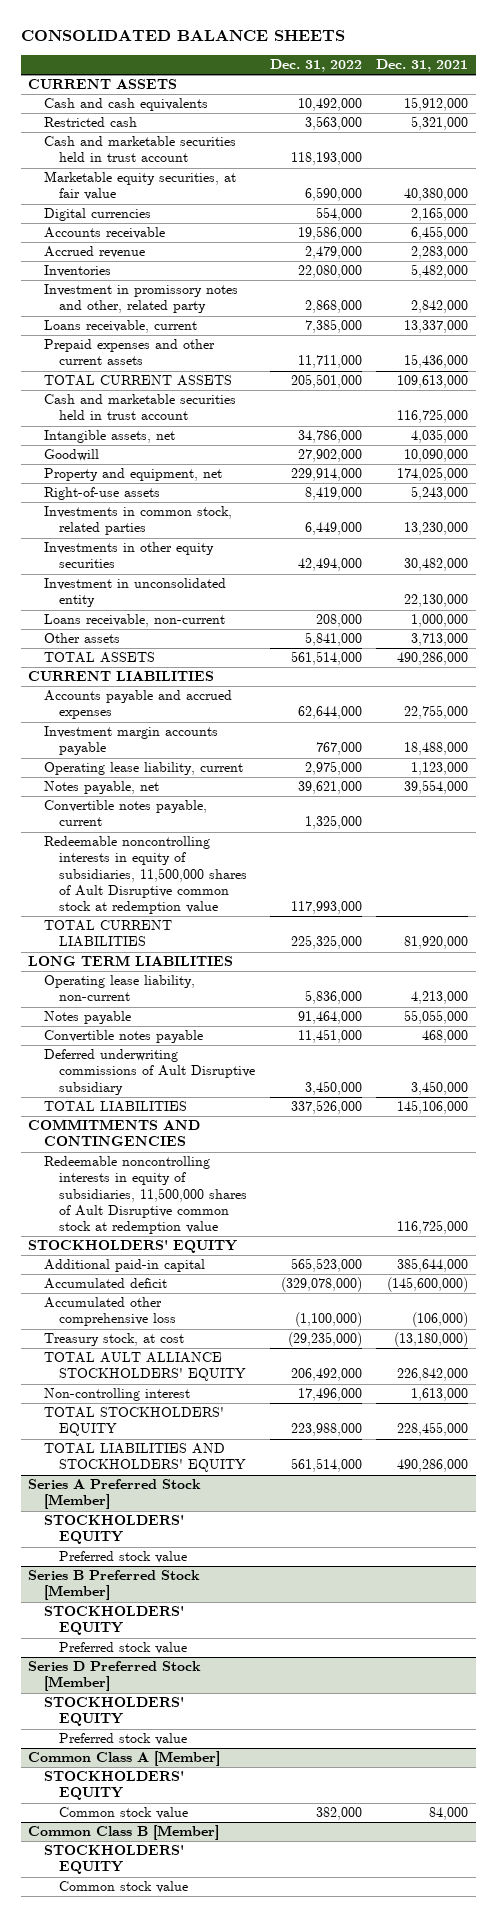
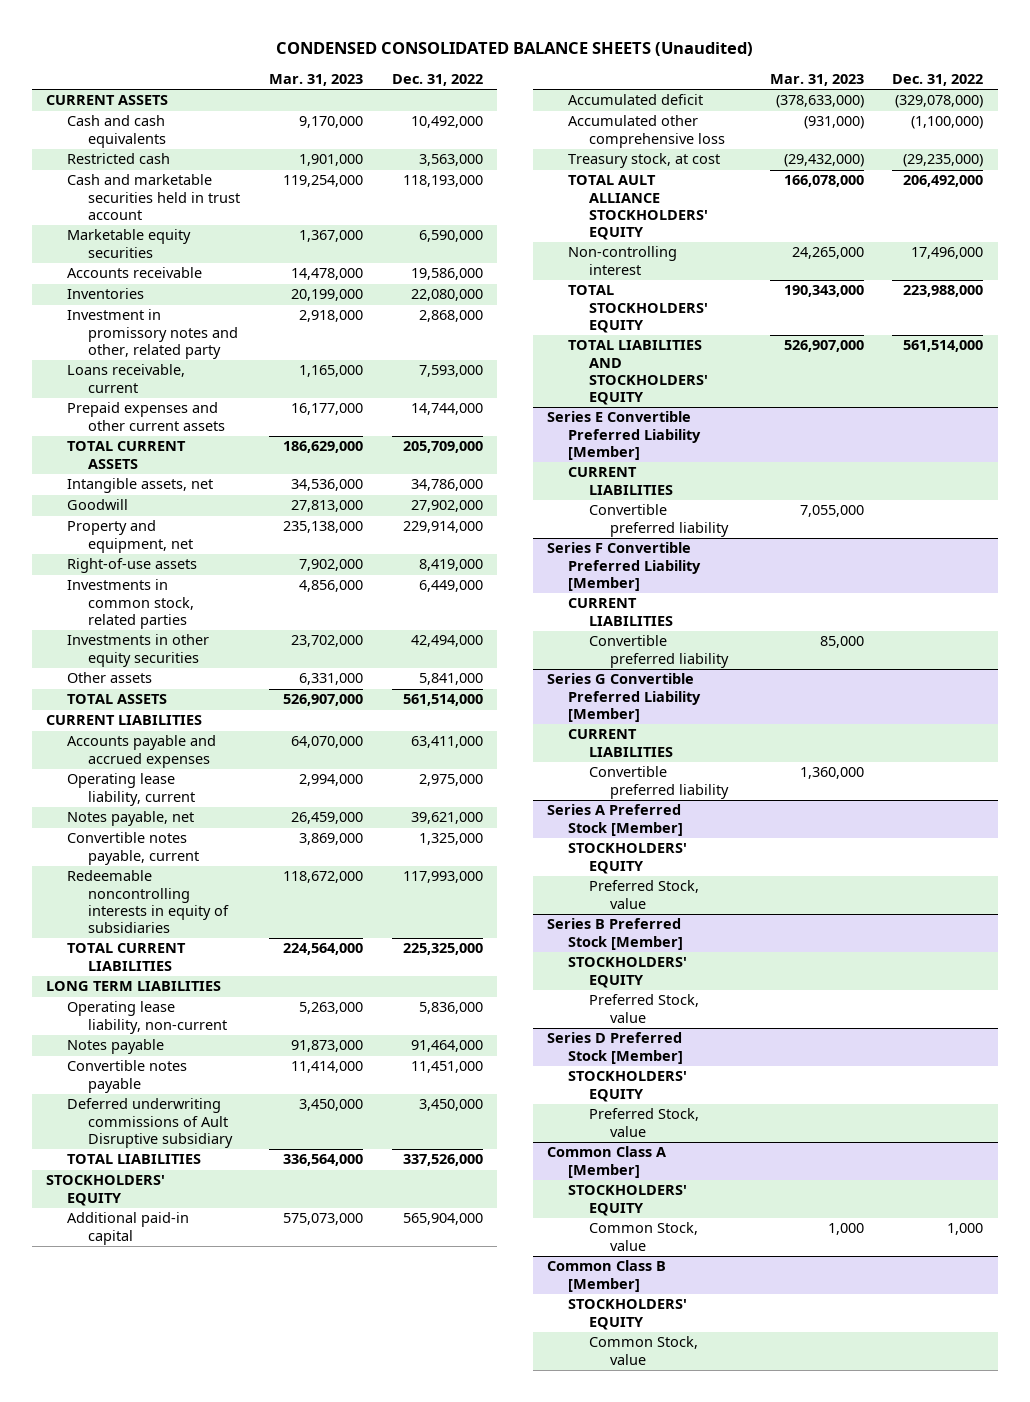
[20,30,345,42] CONSOLIDATED BALANCE SHEETS -> [275,42,753,57] CONDENSED CONSOLIDATED BALANCE SHEETS (Unaudited)
[376,59,469,73] Dec. 31, 2021 -> none
none -> [268,73,363,86] Mar. 31, 2023
[43,208,151,222] Digital currencies -> none
[43,171,236,201] Marketable equity securities, at fair value -> [67,229,192,258] Marketable equity securities
[43,246,145,259] Accrued revenue -> none
[43,394,236,421] Cash and marketable securities held in trust account -> none
[304,319,362,334] 7,385,000 -> [418,365,483,378] 7,593,000
[297,355,362,369] 11,711,000 -> [410,403,483,416] 14,744,000
[290,374,362,389] 205,501,000 -> [402,441,483,454] 205,709,000
[43,578,226,608] Investment in unconsolidated entity -> none
[43,614,225,628] Loans receivable, non-current -> none
[43,726,218,756] Investment margin accounts payable -> none
[297,706,362,720] 62,644,000 -> [410,736,483,749] 63,411,000
[43,836,248,914] Redeemable noncontrolling interests in equity of subsidiaries, 11,500,000 shares of Ault Disruptive common stock at redemption value -> [67,870,230,933] Redeemable noncontrolling interests in equity of subsidiaries
[28,1119,201,1147] COMMITMENTS AND CONTINGENCIES -> none
[43,1156,248,1234] Redeemable noncontrolling interests in equity of subsidiaries, 11,500,000 shares of Ault Disruptive common stock at redemption value -> none
[290,1258,362,1273] 565,523,000 -> [402,1213,483,1226] 565,904,000
none -> [546,411,702,460] Series E Convertible Preferred Liability [Member]
none -> [568,467,674,495] CURRENT LIABILITIES
none -> [589,504,730,537] Convertible preferred liability
none -> [546,542,702,591] Series F Convertible Preferred Liability [Member]
none -> [568,598,674,626] CURRENT LIABILITIES
none -> [589,635,730,668] Convertible preferred liability
none -> [546,673,702,722] Series G Convertible Preferred Liability [Member]
none -> [568,729,674,757] CURRENT LIABILITIES
none -> [589,766,730,799] Convertible preferred liability
[59,1551,188,1564] Preferred stock value -> [589,880,700,909] Preferred Stock, value
[59,1642,188,1655] Preferred stock value -> [589,994,700,1023] Preferred Stock, value
[59,1733,188,1746] Preferred stock value -> [589,1108,700,1137] Preferred Stock, value
[59,1807,189,1820] Common stock value -> [589,1222,699,1251] Common Stock, value
[315,1807,362,1821] 382,000 -> [947,1223,984,1236] 1,000
[59,1881,189,1894] Common stock value -> [589,1336,699,1365] Common Stock, value

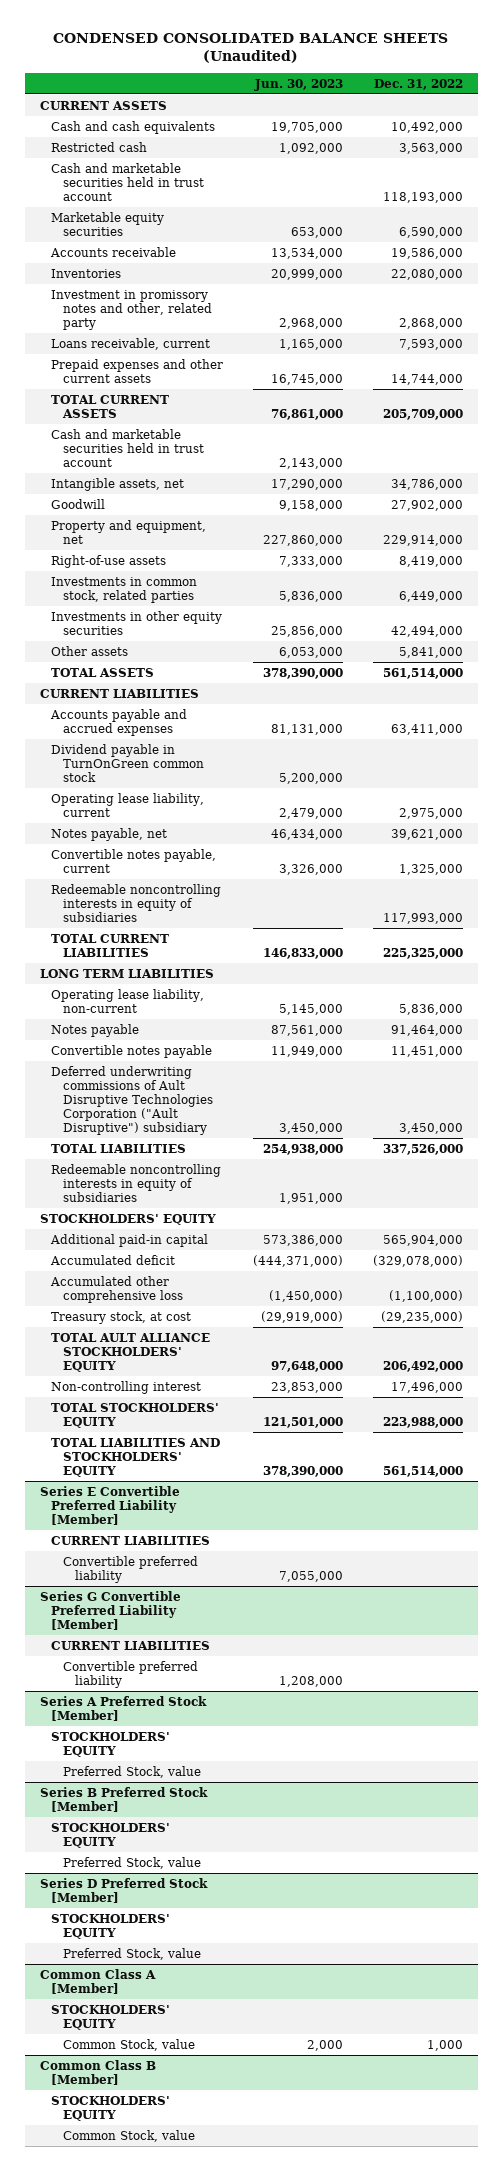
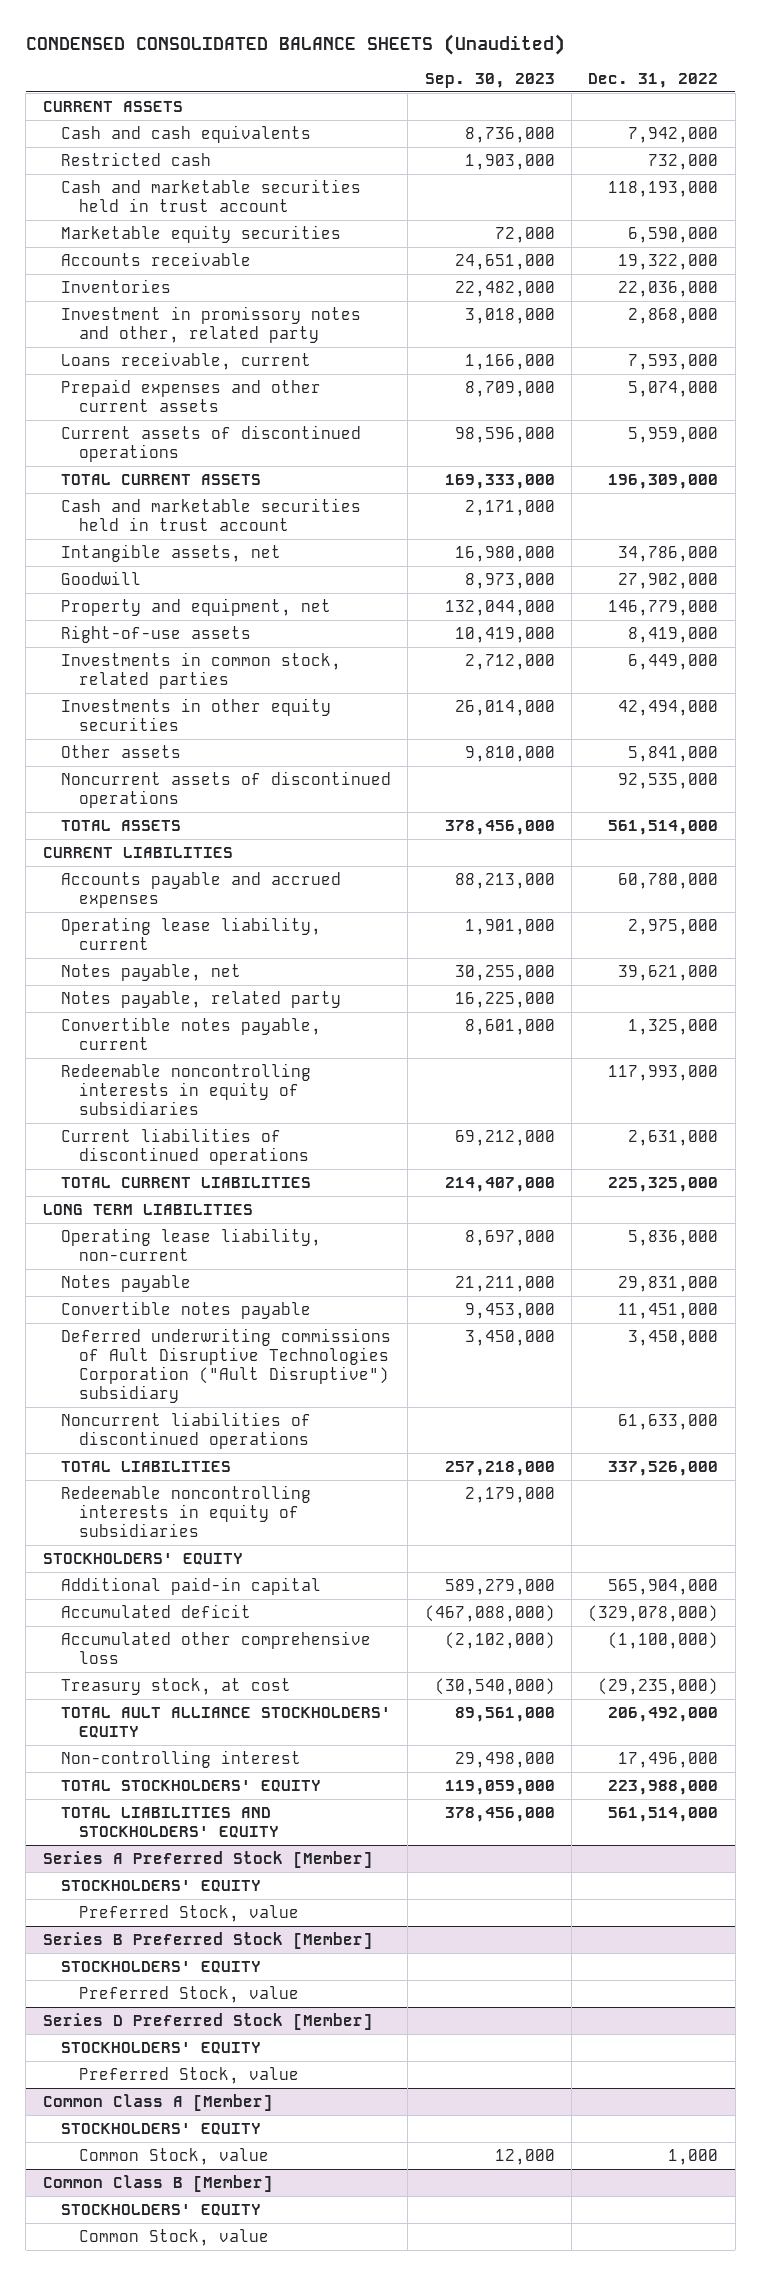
[254,78,344,91] Jun. 30, 2023 -> none
none -> [424,72,555,88] Sep. 30, 2023
[391,121,464,133] 10,492,000 -> [628,126,719,143] 7,942,000
[399,142,464,154] 3,563,000 -> [648,153,719,170] 732,000
[391,247,464,259] 19,586,000 -> [618,253,719,270] 19,322,000
[391,268,464,280] 22,080,000 -> [618,280,719,297] 22,036,000
[391,373,464,385] 14,744,000 -> [628,380,719,397] 5,074,000
none -> [60,424,361,462] Current assets of discontinued operations
[383,408,464,420] 205,709,000 -> [608,473,719,489] 196,309,000
[383,534,464,546] 229,914,000 -> [608,599,719,616] 146,779,000
none -> [60,770,391,808] Noncurrent assets of discontinued operations
[51,743,204,782] Dividend payable in TurnOnGreen common stock -> none
[391,723,464,735] 63,411,000 -> [618,872,719,889] 60,780,000
none -> [60,990,341,1008] Notes payable, related party
none -> [60,1127,309,1165] Current liabilities of discontinued operations
[391,1024,464,1036] 91,464,000 -> [618,1275,719,1292] 29,831,000
none -> [60,1411,311,1449] Noncurrent liabilities of discontinued operations
[39,1485,180,1525] Series E Convertible Preferred Liability [Member] -> none
[51,1535,211,1545] CURRENT LIABILITIES -> none
[62,1555,198,1583] Convertible preferred liability -> none
[39,1590,181,1630] Series G Convertible Preferred Liability [Member] -> none
[51,1640,211,1650] CURRENT LIABILITIES -> none
[62,1660,198,1688] Convertible preferred liability -> none

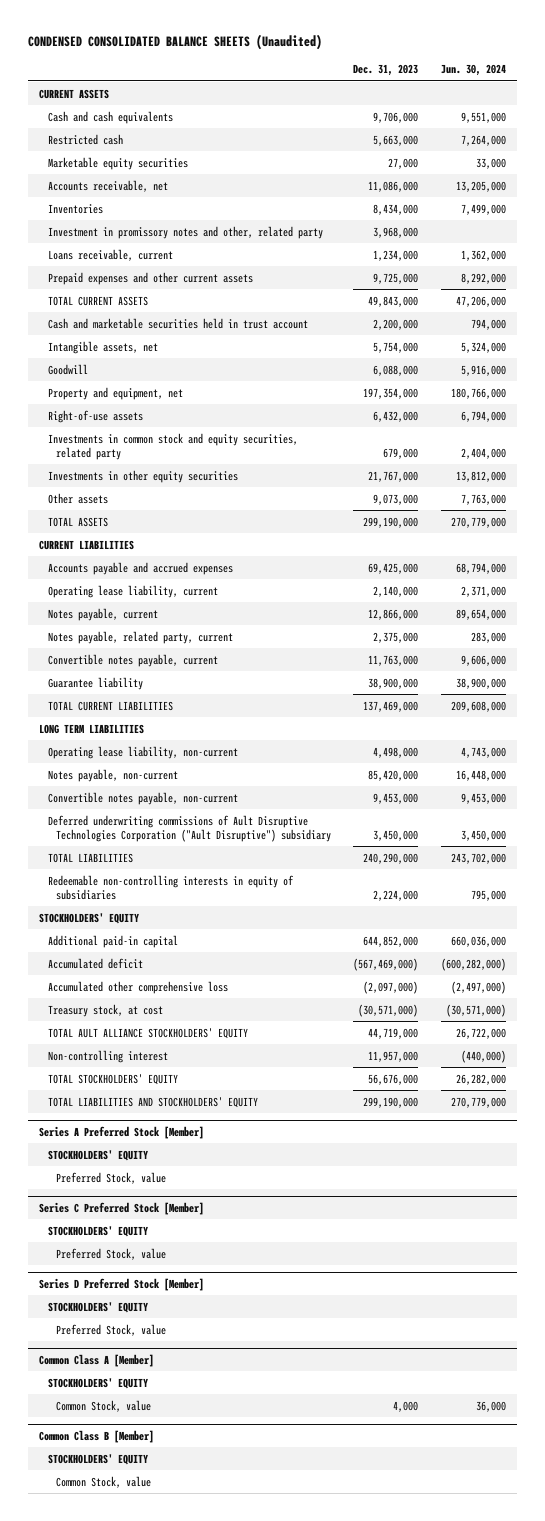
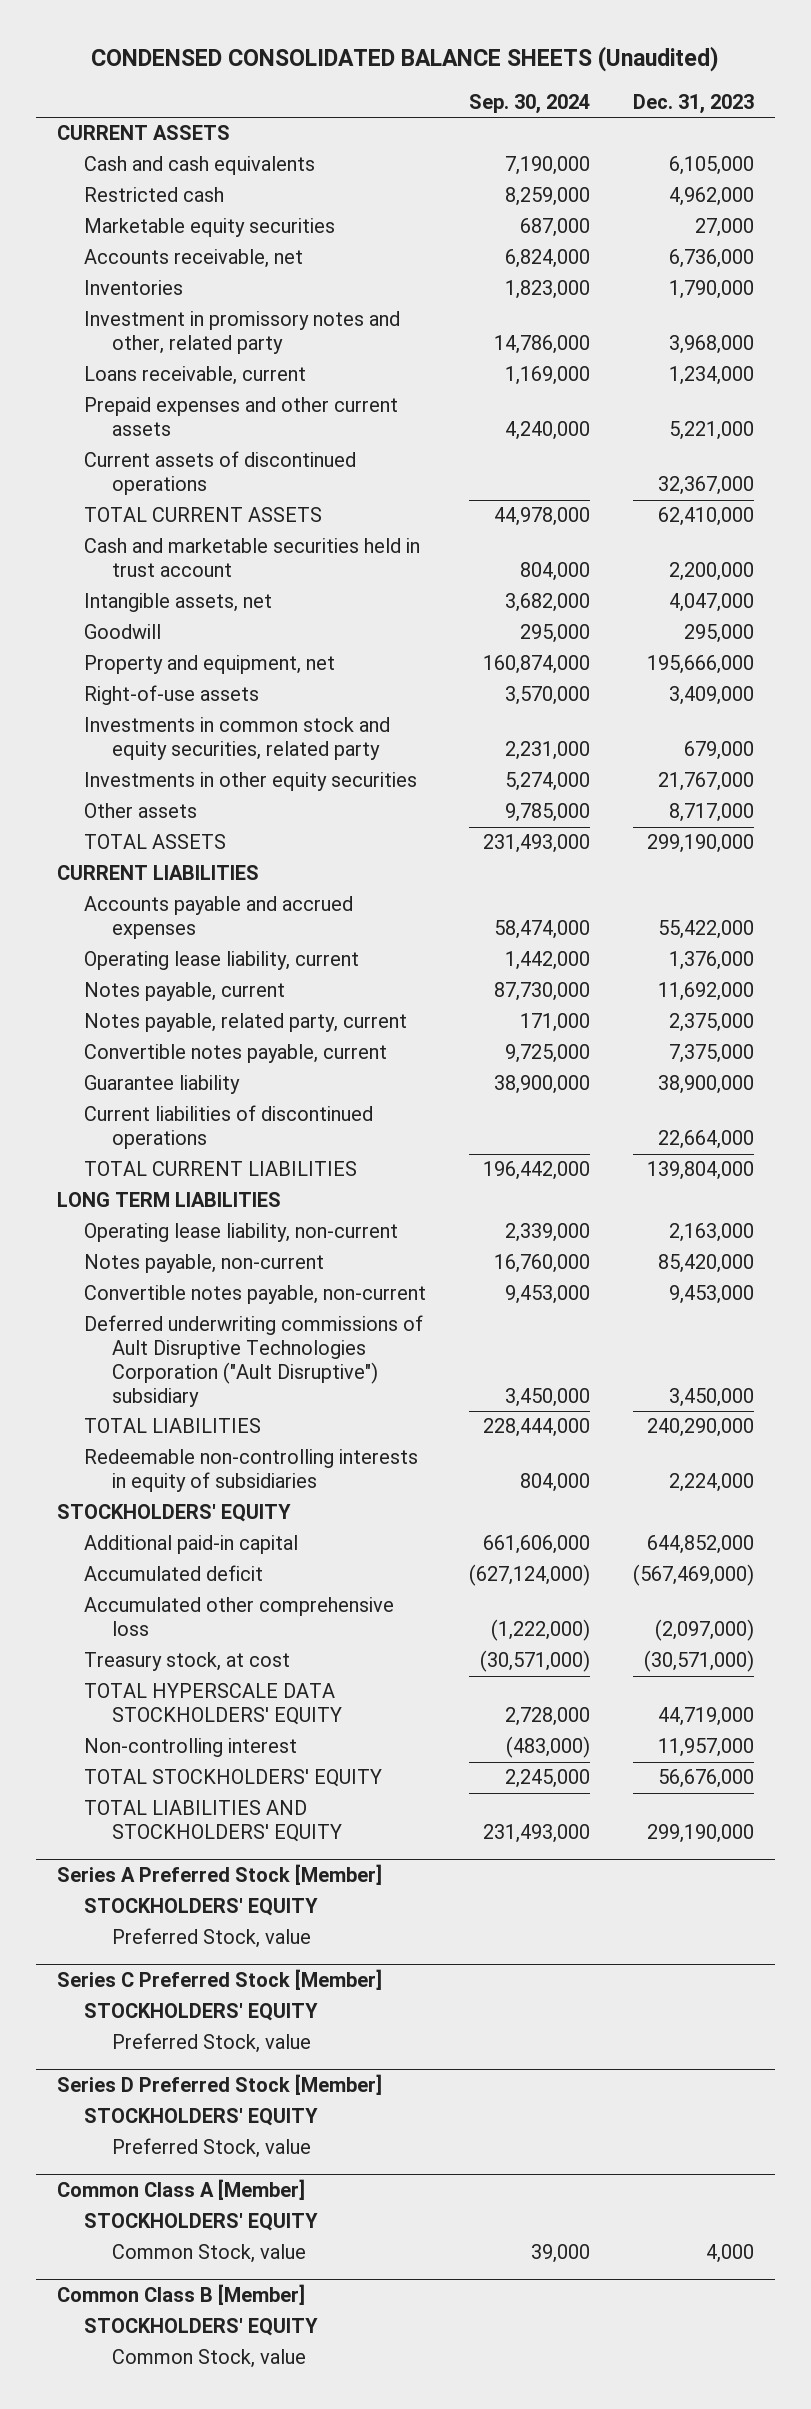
[440,64,506,77] Jun. 30, 2024 -> none
none -> [469,93,591,114] Sep. 30, 2024
[373,111,419,123] 9,706,000 -> [668,156,754,176] 6,105,000
[373,134,419,146] 5,663,000 -> [668,187,754,207] 4,962,000
[368,180,419,192] 11,086,000 -> [668,249,754,269] 6,736,000
[373,203,419,215] 8,434,000 -> [668,280,754,300] 1,790,000
[373,272,419,284] 9,725,000 -> [668,421,754,441] 5,221,000
none -> [84,451,357,496] Current assets of discontinued operations
[368,295,419,307] 49,843,000 -> [657,507,754,527] 62,410,000
[373,341,419,353] 5,754,000 -> [668,593,754,613] 4,047,000
[373,364,419,376] 6,088,000 -> [683,624,754,644] 295,000
[363,387,419,399] 197,354,000 -> [646,655,754,675] 195,666,000
[373,410,419,422] 6,432,000 -> [668,686,754,706] 3,409,000
[373,493,419,505] 9,073,000 -> [668,803,754,823] 8,717,000
[368,562,419,574] 69,425,000 -> [657,920,754,940] 55,422,000
[373,585,419,597] 2,140,000 -> [668,951,754,971] 1,376,000
[368,608,419,620] 12,866,000 -> [657,982,754,1002] 11,692,000
[368,654,419,666] 11,763,000 -> [668,1044,754,1064] 7,375,000
none -> [84,1105,374,1150] Current liabilities of discontinued operations
[363,700,419,712] 137,469,000 -> [646,1161,754,1181] 139,804,000
[373,746,419,758] 4,498,000 -> [668,1223,754,1243] 2,163,000
[47,1027,248,1039] TOTAL AULT ALLIANCE STOCKHOLDERS' EQUITY -> [84,1683,342,1726] TOTAL HYPERSCALE DATA STOCKHOLDERS' EQUITY

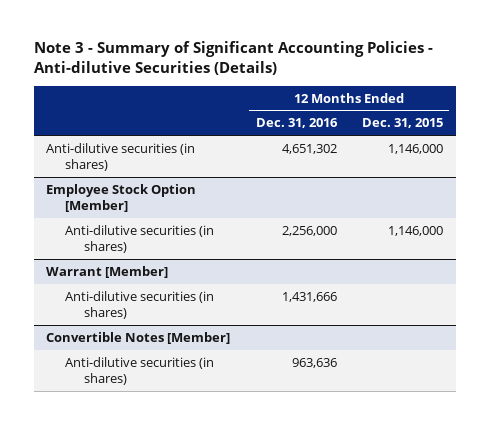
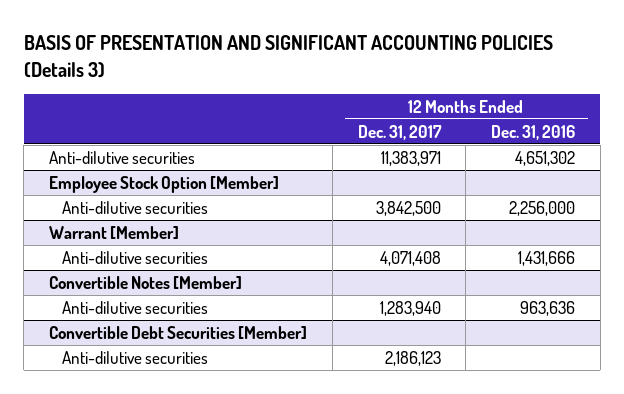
[33,41,433,76] Note 3 - Summary of Significant Accounting Policies - Anti-dilutive Securities (Details) -> [23,35,553,78] BASIS OF PRESENTATION AND SIGNIFICANT ACCOUNTING POLICIES (Details 3)
[362,118,444,129] Dec. 31, 2015 -> none
none -> [357,124,442,140] Dec. 31, 2017
[46,142,196,172] Anti-dilutive securities (in shares) -> [48,150,195,164] Anti-dilutive securities
[64,224,214,254] Anti-dilutive securities (in shares) -> [62,200,209,214] Anti-dilutive securities
[64,290,214,320] Anti-dilutive securities (in shares) -> [62,250,209,264] Anti-dilutive securities
[64,356,214,386] Anti-dilutive securities (in shares) -> [62,300,209,314] Anti-dilutive securities
none -> [48,325,307,339] Convertible Debt Securities [Member]
none -> [62,350,209,364] Anti-dilutive securities

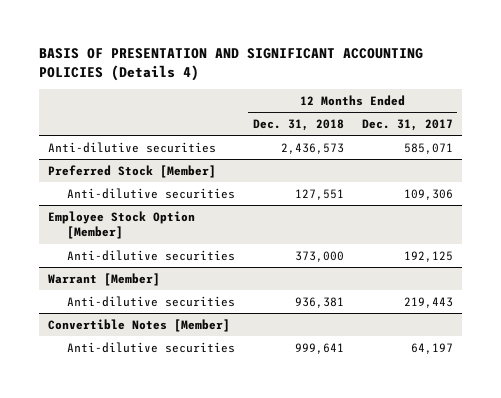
[23,35,553,78] BASIS OF PRESENTATION AND SIGNIFICANT ACCOUNTING POLICIES (Details 3) -> [39,48,424,82] BASIS OF PRESENTATION AND SIGNIFICANT ACCOUNTING POLICIES (Details 4)
[491,124,576,140] Dec. 31, 2016 -> none
none -> [252,119,344,132] Dec. 31, 2018
[380,150,441,166] 11,383,971 -> [403,142,453,154] 585,071
none -> [48,164,217,178] Preferred Stock [Member]
none -> [66,187,235,199] Anti-dilutive securities
[375,200,441,216] 3,842,500 -> [403,250,453,262] 192,125
[379,250,441,266] 4,071,408 -> [403,296,453,308] 219,443
[48,325,307,339] Convertible Debt Securities [Member] -> none
[62,350,209,364] Anti-dilutive securities -> none
[379,300,441,316] 1,283,940 -> [410,342,453,354] 64,197

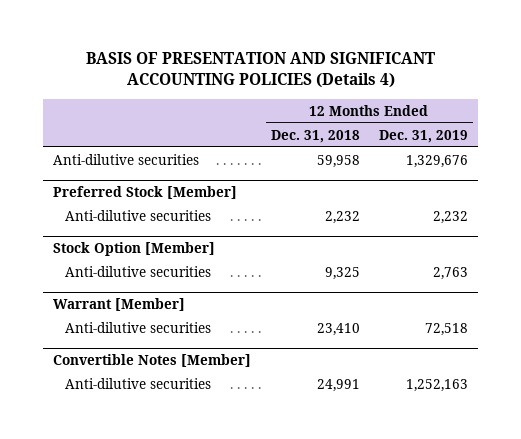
[361,119,453,132] Dec. 31, 2017 -> none
none -> [379,129,469,143] Dec. 31, 2019
[280,142,344,154] 2,436,573 -> [316,154,360,168] 59,958
[294,188,344,200] 127,551 -> [324,210,360,224] 2,232
[48,210,196,240] Employee Stock Option [Member] -> [52,242,215,257] Stock Option [Member]
[294,250,344,262] 373,000 -> [324,266,360,280] 9,325
[294,296,344,308] 936,381 -> [316,322,360,336] 23,410
[294,342,344,354] 999,641 -> [316,378,360,392] 24,991

